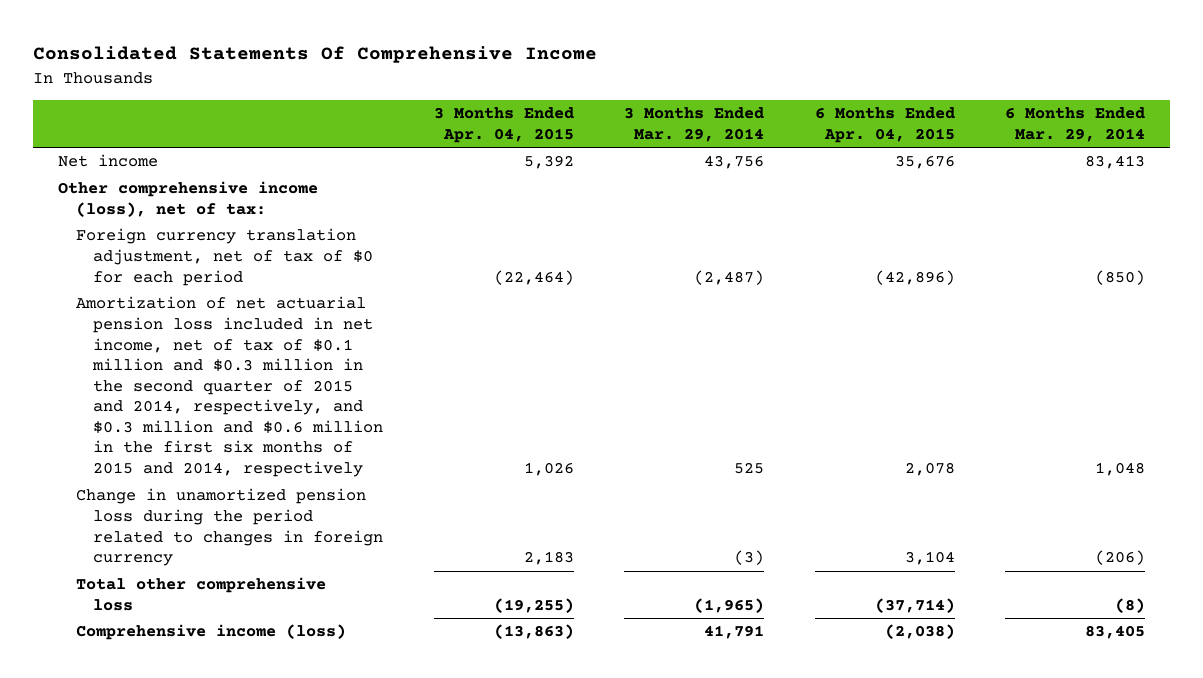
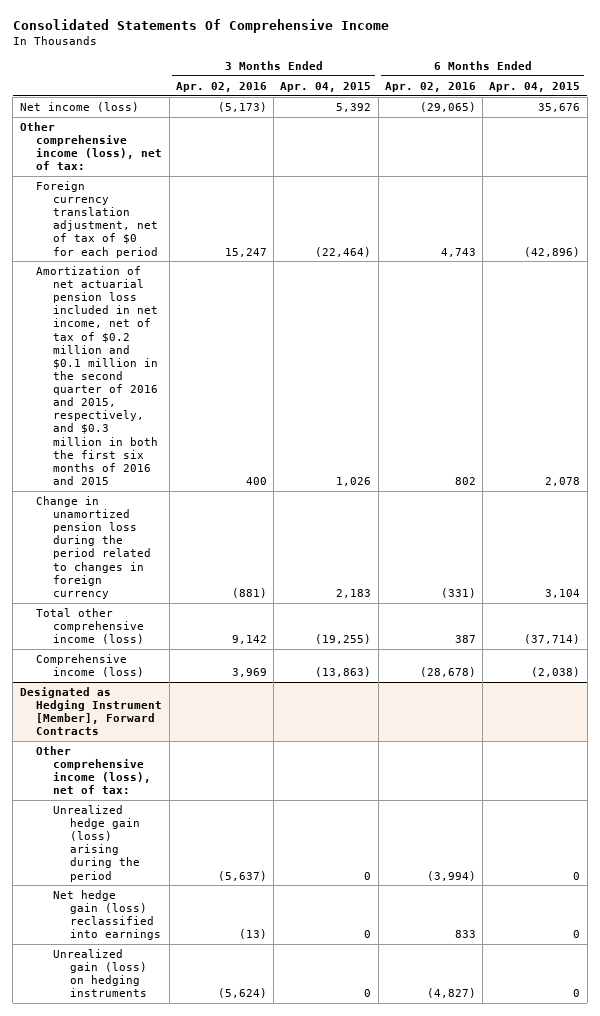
[624,107,765,142] 3 Months Ended Mar. 29, 2014 -> none
[1005,107,1146,142] 6 Months Ended Mar. 29, 2014 -> none
none -> [175,81,267,92] Apr. 02, 2016
none -> [384,81,476,92] Apr. 02, 2016
[58,154,159,168] Net income -> [19,101,139,112] Net income (loss)
[75,296,384,478] Amortization of net actuarial pension loss included in net income, net of tax of $0.1 million and $0.3 million in the second quarter of 2015 and 2014, respectively, and $0.3 million and $0.6 million in the first six months of 2015 and 2014, respectively -> [36,265,159,485] Amortization of net actuarial pension loss included in net income, net of tax of $0.2 million and $0.1 million in the second quarter of 2016 and 2015, respectively, and $0.3 million in both the first six months of 2016 and 2015
[75,577,326,611] Total other comprehensive loss -> [36,607,145,645] Total other comprehensive income (loss)
none -> [19,686,163,736] Designated as Hedging Instrument [Member], Forward Contracts
none -> [36,745,152,795] Other comprehensive income (loss), net of tax:
none -> [53,804,140,882] Unrealized hedge gain (loss) arising during the period
none -> [53,889,161,941] Net hedge gain (loss) reclassified into earnings
none -> [53,948,147,998] Unrealized gain (loss) on hedging instruments

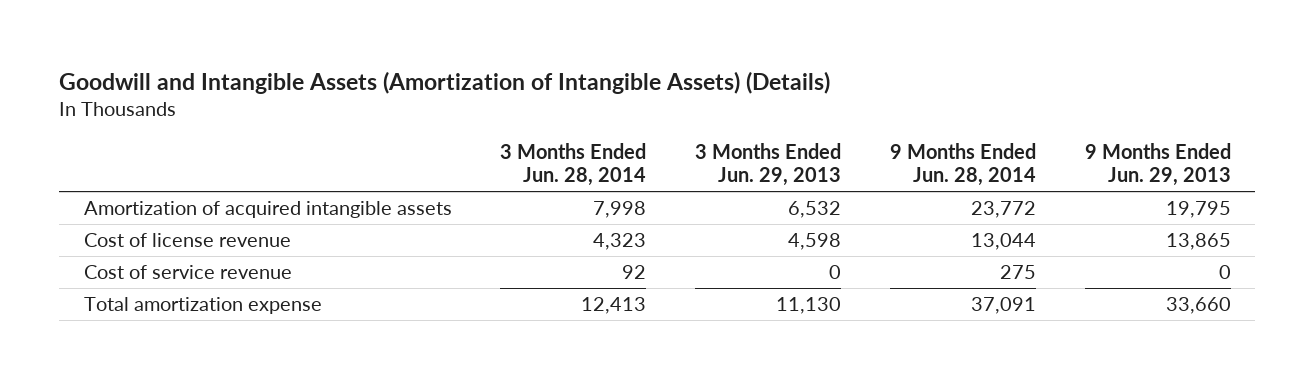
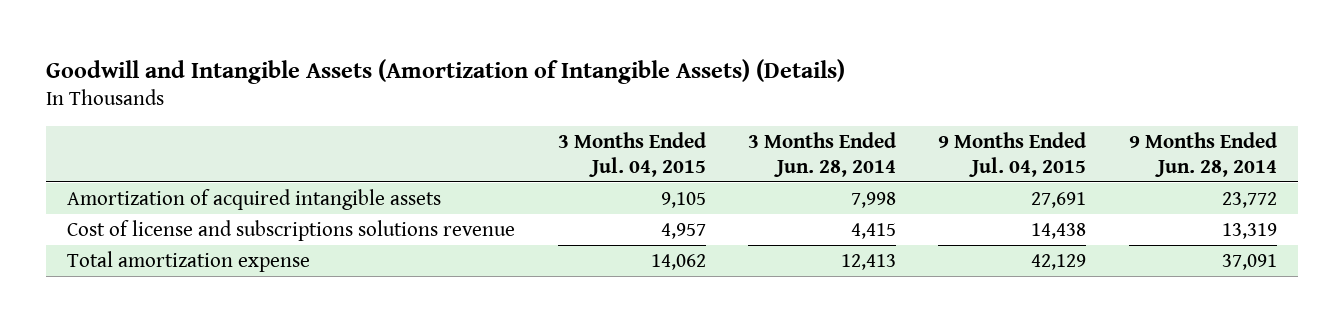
[695,142,842,187] 3 Months Ended Jun. 29, 2013 -> none
[1084,142,1231,187] 9 Months Ended Jun. 29, 2013 -> none
none -> [557,131,706,177] 3 Months Ended Jul. 04, 2015
none -> [938,131,1087,177] 9 Months Ended Jul. 04, 2015
[83,265,292,280] Cost of service revenue -> none
[83,233,291,248] Cost of license revenue -> [67,219,516,241] Cost of license and subscriptions solutions revenue
[593,233,647,251] 4,323 -> [851,222,897,239] 4,415
[971,233,1037,251] 13,044 -> [1221,222,1277,239] 13,319

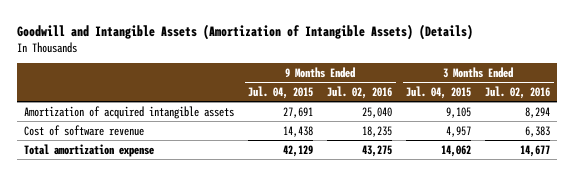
[748,131,897,177] 3 Months Ended Jun. 28, 2014 -> none
[1128,131,1277,177] 9 Months Ended Jun. 28, 2014 -> none
none -> [327,85,393,99] Jul. 02, 2016
none -> [485,85,551,99] Jul. 02, 2016
[67,219,516,241] Cost of license and subscriptions solutions revenue -> [24,124,145,136] Cost of software revenue

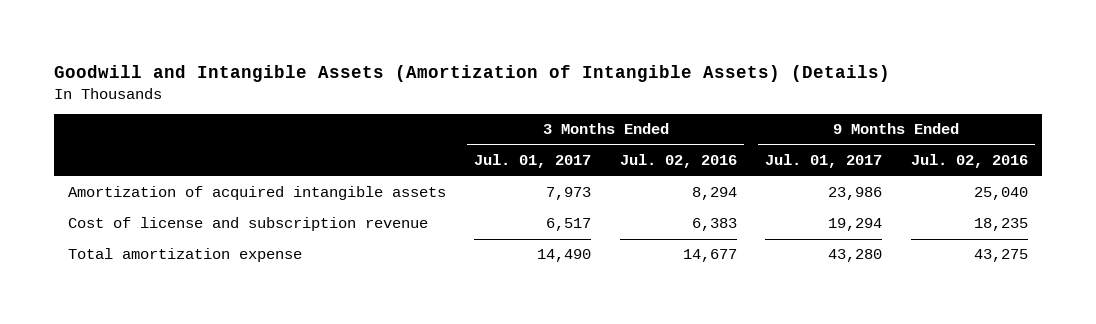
[248,85,314,99] Jul. 04, 2015 -> none
[406,85,472,99] Jul. 04, 2015 -> none
none -> [474,154,592,169] Jul. 01, 2017
none -> [765,154,883,169] Jul. 01, 2017
[24,124,145,136] Cost of software revenue -> [67,217,428,232] Cost of license and subscription revenue

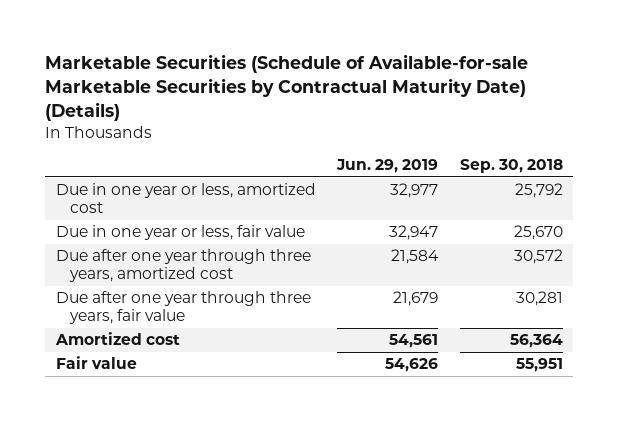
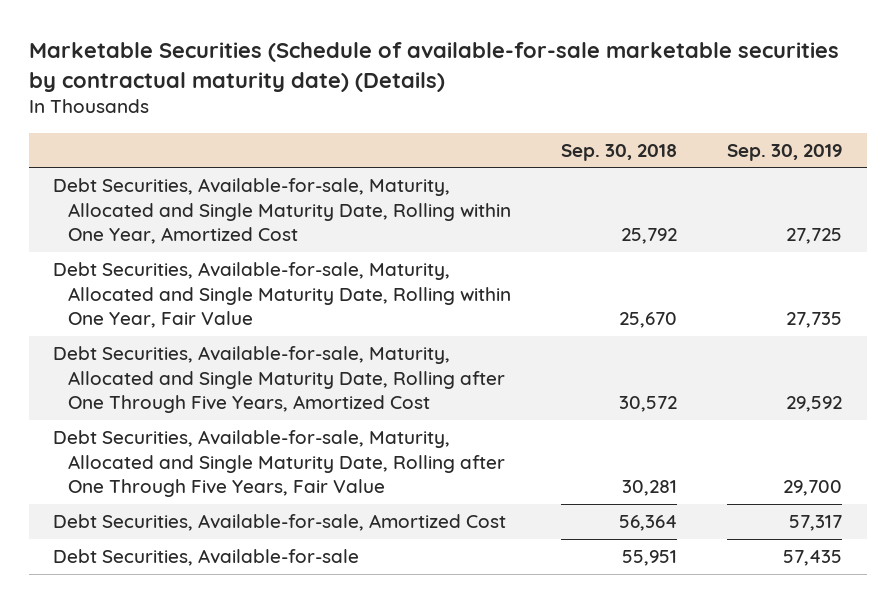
[45,54,529,121] Marketable Securities (Schedule of Available-for-sale Marketable Securities by Contractual Maturity Date) (Details) -> [28,42,839,92] Marketable Securities (Schedule of available-for-sale marketable securities by contractual maturity date) (Details)
[336,159,439,174] Jun. 29, 2019 -> none
none -> [726,143,842,161] Sep. 30, 2019
[55,183,316,214] Due in one year or less, amortized cost -> [53,178,511,245] Debt Securities, Available-for-sale, Maturity, Allocated and Single Maturity Date, Rolling within One Year, Amortized Cost
[55,225,305,241] Due in one year or less, fair value -> [53,262,511,329] Debt Securities, Available-for-sale, Maturity, Allocated and Single Maturity Date, Rolling within One Year, Fair Value
[55,249,311,283] Due after one year through three years, amortized cost -> [53,346,505,414] Debt Securities, Available-for-sale, Maturity, Allocated and Single Maturity Date, Rolling after One Through Five Years, Amortized Cost
[55,291,311,325] Due after one year through three years, fair value -> [53,430,505,498] Debt Securities, Available-for-sale, Maturity, Allocated and Single Maturity Date, Rolling after One Through Five Years, Fair Value
[54,332,180,346] Amortized cost -> [53,514,507,532] Debt Securities, Available-for-sale, Amortized Cost
[55,356,137,370] Fair value -> [53,549,360,567] Debt Securities, Available-for-sale

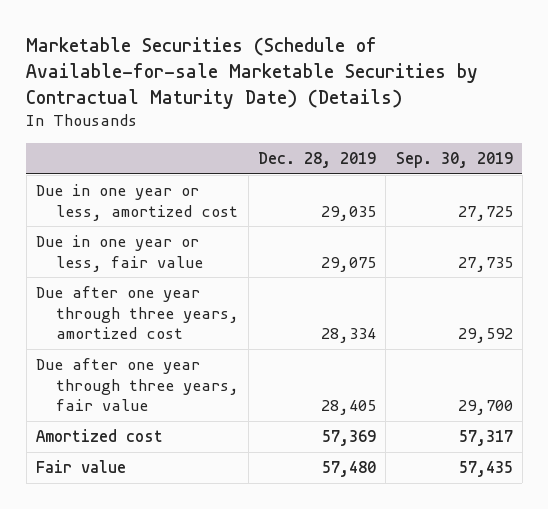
[28,42,839,92] Marketable Securities (Schedule of available-for-sale marketable securities by contractual maturity date) (Details) -> [26,37,479,109] Marketable Securities (Schedule of Available-for-sale Marketable Securities by Contractual Maturity Date) (Details)
[560,143,677,161] Sep. 30, 2018 -> none
none -> [258,152,377,169] Dec. 28, 2019
[53,178,511,245] Debt Securities, Available-for-sale, Maturity, Allocated and Single Maturity Date, Rolling within One Year, Amortized Cost -> [35,184,239,221] Due in one year or less, amortized cost
[53,262,511,329] Debt Securities, Available-for-sale, Maturity, Allocated and Single Maturity Date, Rolling within One Year, Fair Value -> [35,235,204,272] Due in one year or less, fair value
[53,346,505,414] Debt Securities, Available-for-sale, Maturity, Allocated and Single Maturity Date, Rolling after One Through Five Years, Amortized Cost -> [35,286,240,340] Due after one year through three years, amortized cost
[53,430,505,498] Debt Securities, Available-for-sale, Maturity, Allocated and Single Maturity Date, Rolling after One Through Five Years, Fair Value -> [35,358,240,412] Due after one year through three years, fair value
[53,514,507,532] Debt Securities, Available-for-sale, Amortized Cost -> [35,429,163,443] Amortized cost
[53,549,360,567] Debt Securities, Available-for-sale -> [35,460,126,474] Fair value

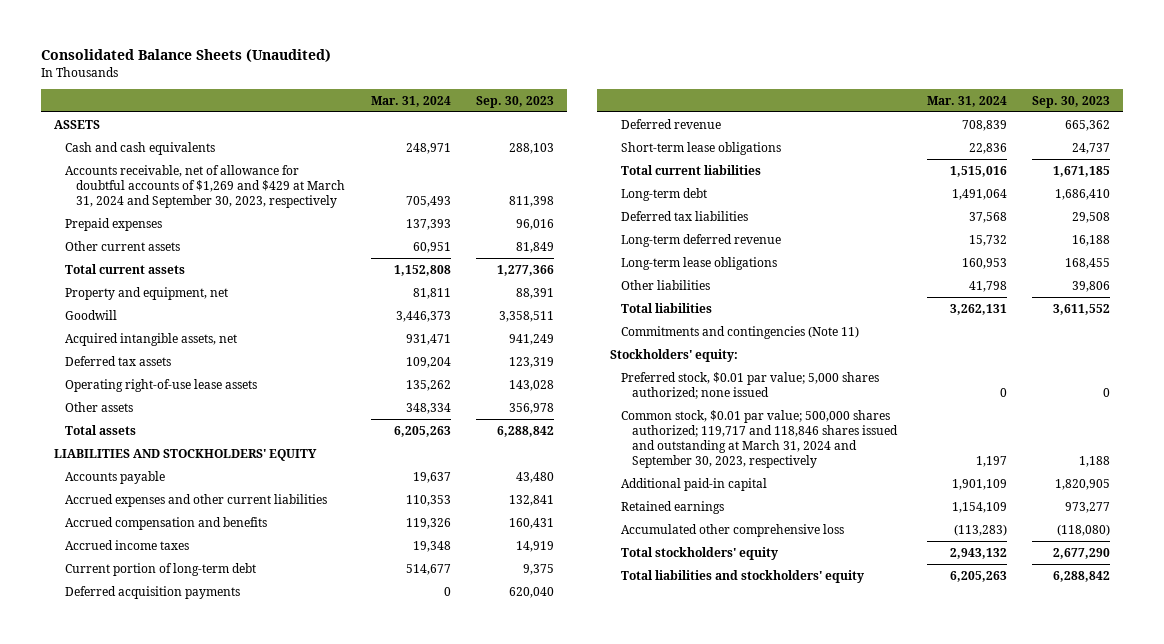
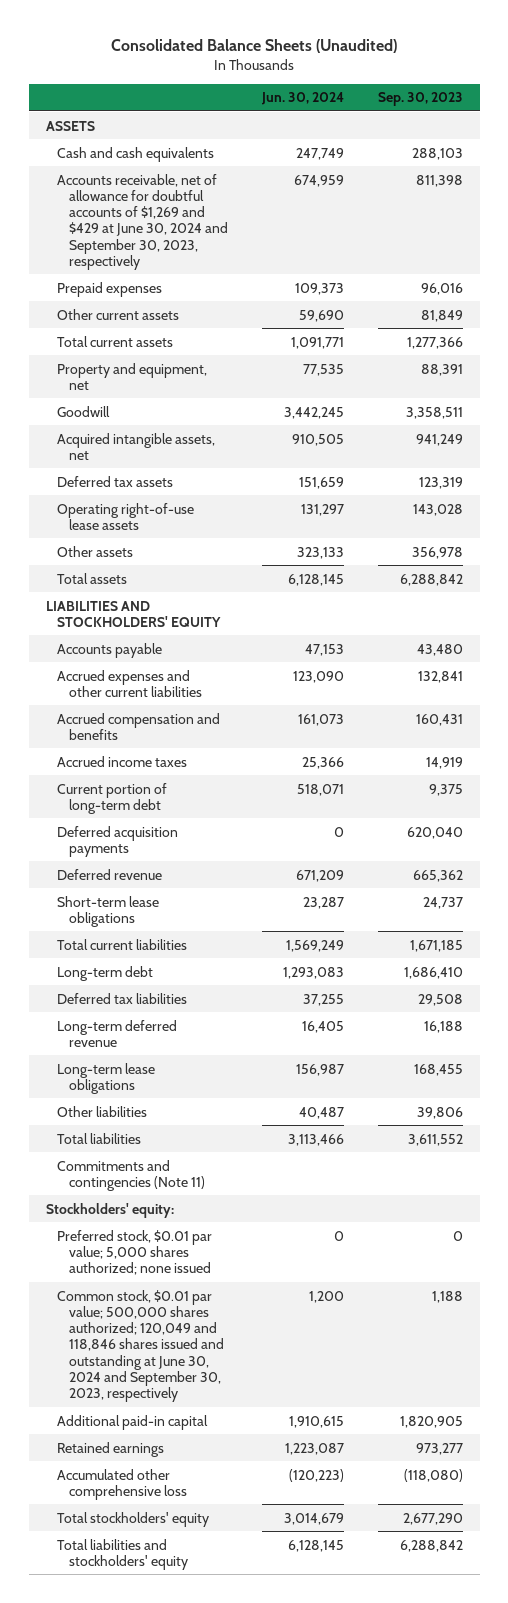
[370,95,451,107] Mar. 31, 2024 -> none
none -> [260,92,344,106] Jun. 30, 2024
[65,164,346,208] Accounts receivable, net of allowance for doubtful accounts of $1,269 and $429 at March 31, 2024 and September 30, 2023, respectively -> [57,173,229,270] Accounts receivable, net of allowance for doubtful accounts of $1,269 and $429 at June 30, 2024 and September 30, 2023, respectively
[621,409,899,468] Common stock, $0.01 par value; 500,000 shares authorized; 119,717 and 118,846 shares issued and outstanding at March 31, 2024 and September 30, 2023, respectively -> [57,1289,225,1403] Common stock, $0.01 par value; 500,000 shares authorized; 120,049 and 118,846 shares issued and outstanding at June 30, 2024 and September 30, 2023, respectively

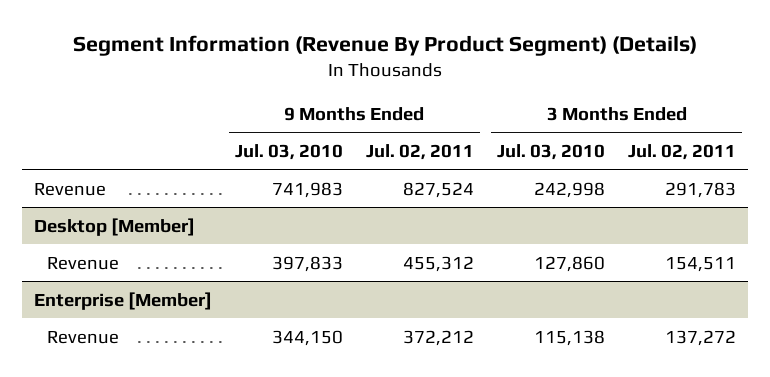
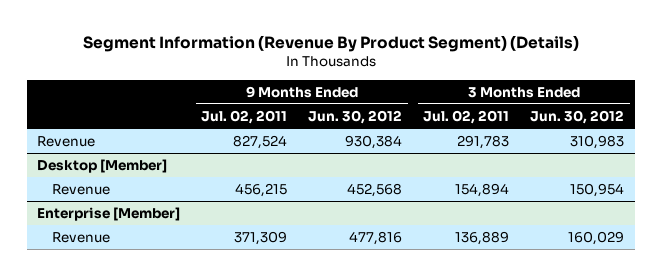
[234,143,343,160] Jul. 03, 2010 -> none
[497,143,606,160] Jul. 03, 2010 -> none
none -> [308,109,403,124] Jun. 30, 2012
none -> [530,109,625,124] Jun. 30, 2012
[403,255,475,272] 455,312 -> [235,183,288,198] 456,215
[665,256,737,272] 154,511 -> [455,183,510,198] 154,894
[403,329,475,346] 372,212 -> [234,231,288,246] 371,309
[665,329,737,346] 137,272 -> [455,231,510,246] 136,889

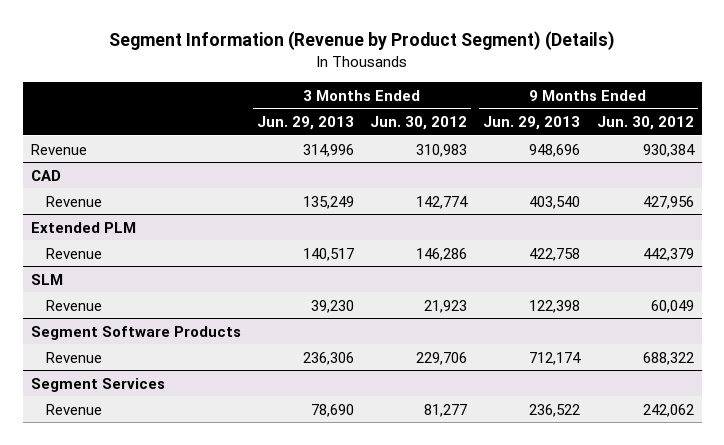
[82,34,579,52] Segment Information (Revenue By Product Segment) (Details) -> [109,31,616,51] Segment Information (Revenue by Product Segment) (Details)
[201,109,288,124] Jul. 02, 2011 -> none
[423,109,510,124] Jul. 02, 2011 -> none
none -> [256,115,354,130] Jun. 29, 2013
none -> [483,115,581,130] Jun. 29, 2013
[37,159,168,174] Desktop [Member] -> none
[37,207,181,222] Enterprise [Member] -> none
none -> [30,169,61,181] CAD
[347,183,403,198] 452,568 -> [642,195,694,209] 427,956
[570,183,625,198] 150,954 -> [416,195,469,209] 142,774
none -> [30,221,136,233] Extended PLM
[349,231,403,246] 477,816 -> [642,247,694,261] 442,379
[568,231,625,246] 160,029 -> [416,247,468,261] 146,286
none -> [30,273,63,285] SLM
none -> [46,299,103,311] Revenue
none -> [30,325,241,340] Segment Software Products
none -> [46,351,103,363] Revenue
none -> [30,377,165,392] Segment Services
none -> [46,403,103,415] Revenue

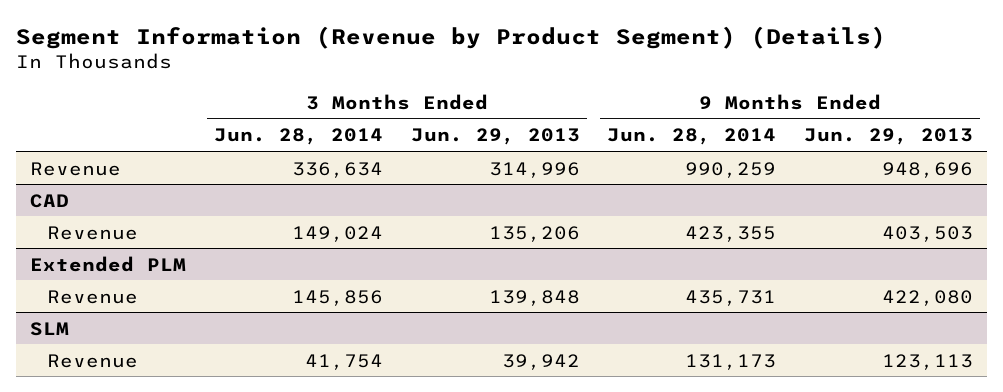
[370,115,468,130] Jun. 30, 2012 -> none
[596,115,694,130] Jun. 30, 2012 -> none
none -> [213,128,383,146] Jun. 28, 2014
none -> [607,128,777,146] Jun. 28, 2014
[302,195,354,209] 135,249 -> [488,225,580,242] 135,206
[529,195,581,209] 403,540 -> [882,225,974,242] 403,503
[302,247,354,261] 140,517 -> [488,289,580,306] 139,848
[529,247,581,261] 422,758 -> [882,289,974,306] 422,080
[30,325,241,340] Segment Software Products -> none
[46,351,103,363] Revenue -> none
[30,377,165,392] Segment Services -> none
[46,403,103,415] Revenue -> none
[310,299,354,313] 39,230 -> [501,353,580,370] 39,942
[529,299,581,313] 122,398 -> [882,353,974,370] 123,113

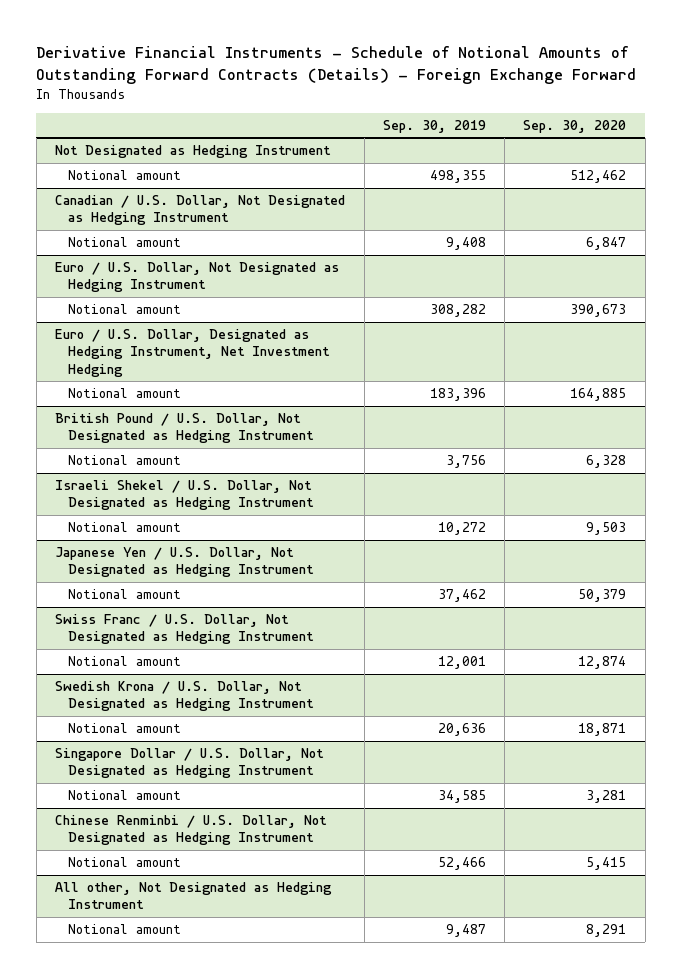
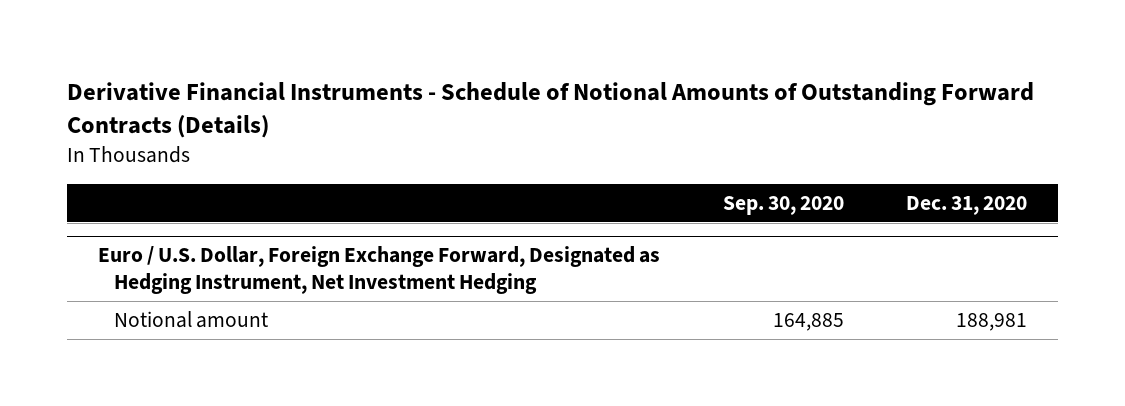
[36,46,637,84] Derivative Financial Instruments - Schedule of Notional Amounts of Outstanding Forward Contracts (Details) - Foreign Exchange Forward -> [67,82,1035,139] Derivative Financial Instruments - Schedule of Notional Amounts of Outstanding Forward Contracts (Details)
[382,119,486,133] Sep. 30, 2019 -> none
none -> [906,195,1028,215] Dec. 31, 2020
[55,145,332,159] Not Designated as Hedging Instrument -> none
[68,170,182,181] Notional amount -> none
[55,195,346,226] Canadian / U.S. Dollar, Not Designated as Hedging Instrument -> none
[68,237,182,248] Notional amount -> none
[55,262,340,293] Euro / U.S. Dollar, Not Designated as Hedging Instrument -> none
[68,304,182,315] Notional amount -> none
[55,329,331,377] Euro / U.S. Dollar, Designated as Hedging Instrument, Net Investment Hedging -> [98,246,661,294] Euro / U.S. Dollar, Foreign Exchange Forward, Designated as Hedging Instrument, Net Investment Hedging
[55,413,315,444] British Pound / U.S. Dollar, Not Designated as Hedging Instrument -> none
[68,455,182,466] Notional amount -> none
[55,480,315,511] Israeli Shekel / U.S. Dollar, Not Designated as Hedging Instrument -> none
[68,522,182,533] Notional amount -> none
[55,547,315,578] Japanese Yen / U.S. Dollar, Not Designated as Hedging Instrument -> none
[68,589,182,600] Notional amount -> none
[55,614,315,645] Swiss Franc / U.S. Dollar, Not Designated as Hedging Instrument -> none
[68,656,182,667] Notional amount -> none
[55,681,315,712] Swedish Krona / U.S. Dollar, Not Designated as Hedging Instrument -> none
[68,723,182,734] Notional amount -> none
[55,748,325,779] Singapore Dollar / U.S. Dollar, Not Designated as Hedging Instrument -> none
[68,790,182,801] Notional amount -> none
[55,815,328,846] Chinese Renminbi / U.S. Dollar, Not Designated as Hedging Instrument -> none
[68,857,182,868] Notional amount -> none
[55,882,333,910] All other, Not Designated as Hedging Instrument -> none
[68,924,182,935] Notional amount -> none

